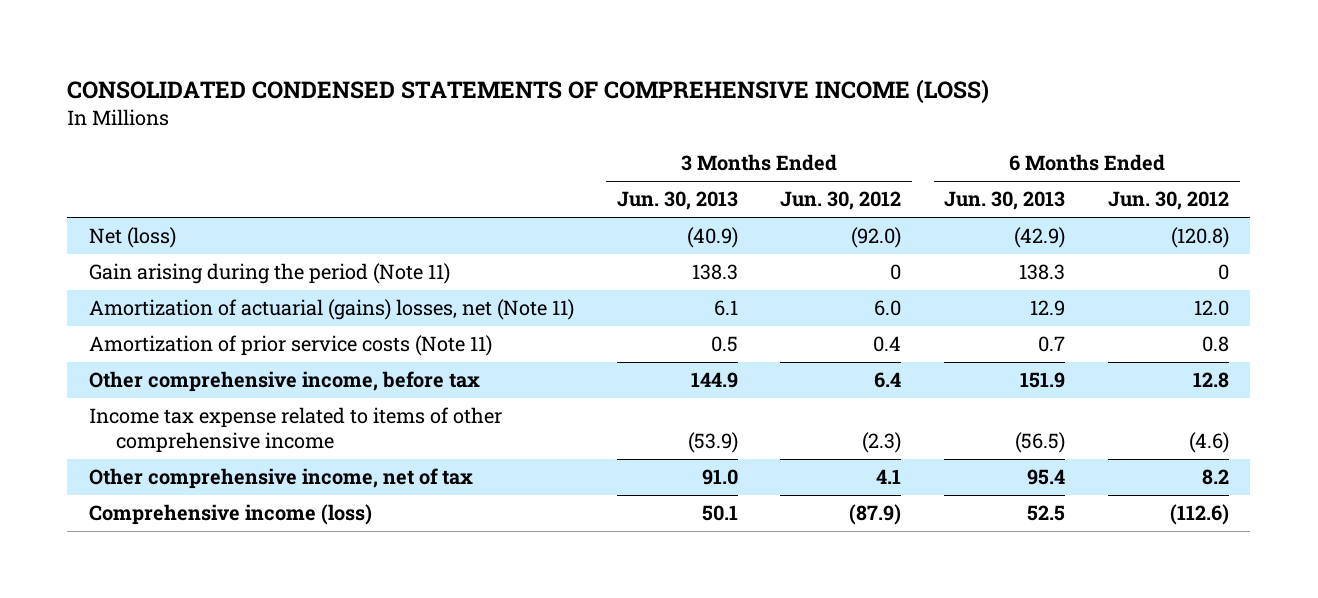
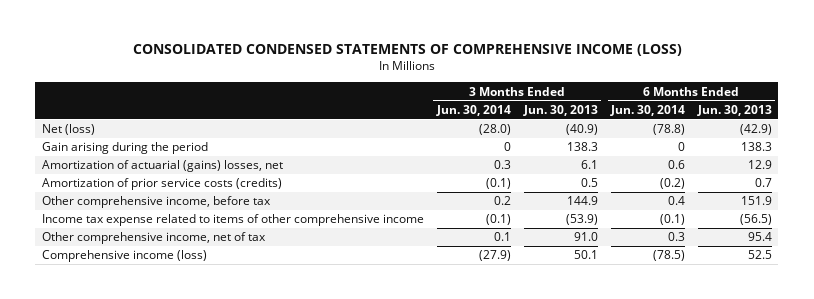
[780,191,902,211] Jun. 30, 2012 -> none
[1108,191,1230,211] Jun. 30, 2012 -> none
none -> [435,104,511,116] Jun. 30, 2014
none -> [609,104,685,116] Jun. 30, 2014
[88,263,450,285] Gain arising during the period (Note 11) -> [41,142,208,155] Gain arising during the period
[88,299,574,321] Amortization of actuarial (gains) losses, net (Note 11) -> [41,160,283,173] Amortization of actuarial (gains) losses, net
[88,335,492,357] Amortization of prior service costs (Note 11) -> [41,178,282,191] Amortization of prior service costs (credits)

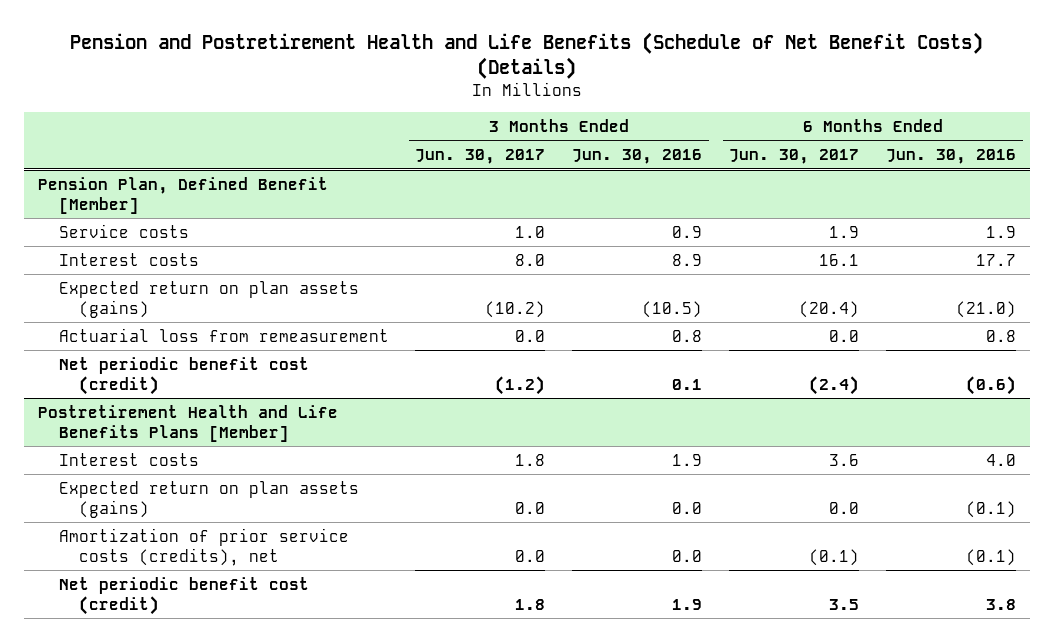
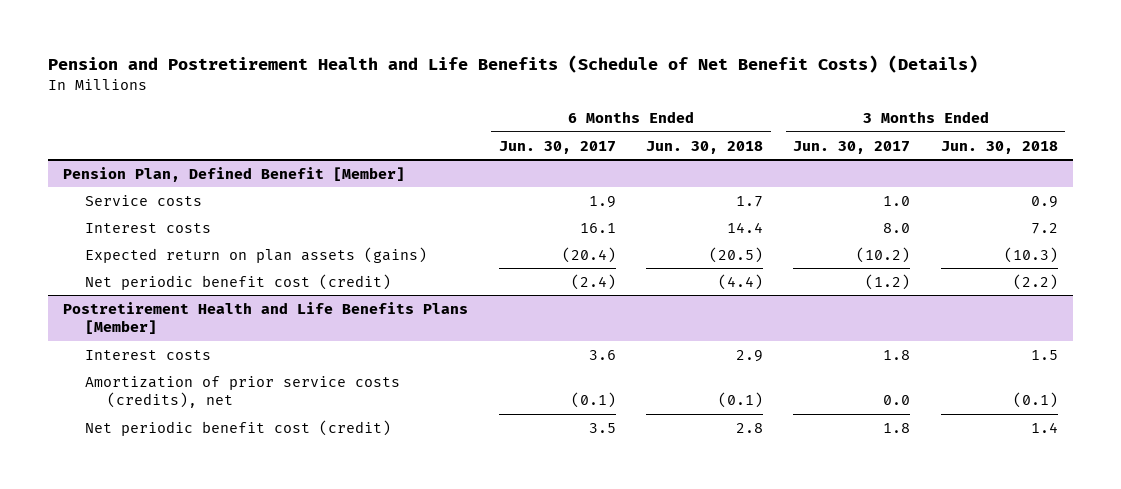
[572,149,703,165] Jun. 30, 2016 -> none
[886,149,1017,165] Jun. 30, 2016 -> none
none -> [645,140,763,154] Jun. 30, 2018
none -> [940,140,1058,154] Jun. 30, 2018
[58,327,389,342] Actuarial loss from remeasurement -> none
[58,480,359,518] Expected return on plan assets (gains) -> none

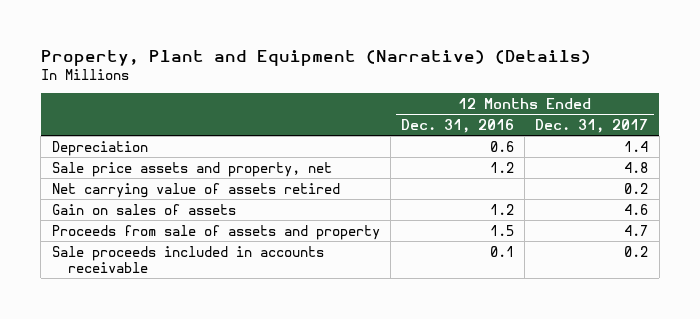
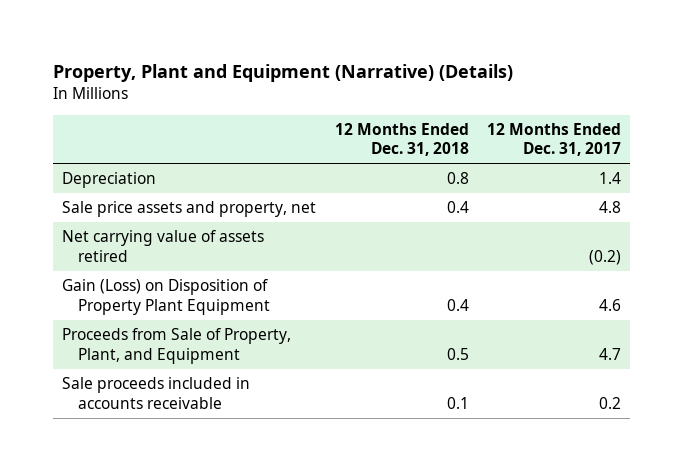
[400,118,514,133] Dec. 31, 2016 -> none
none -> [334,122,469,157] 12 Months Ended Dec. 31, 2018
[624,182,649,194] 0.2 -> [588,249,621,265] (0.2)
[51,203,236,215] Gain on sales of assets -> [62,279,271,315] Gain (Loss) on Disposition of Property Plant Equipment
[51,224,380,240] Proceeds from sale of assets and property -> [62,328,292,364] Proceeds from Sale of Property, Plant, and Equipment

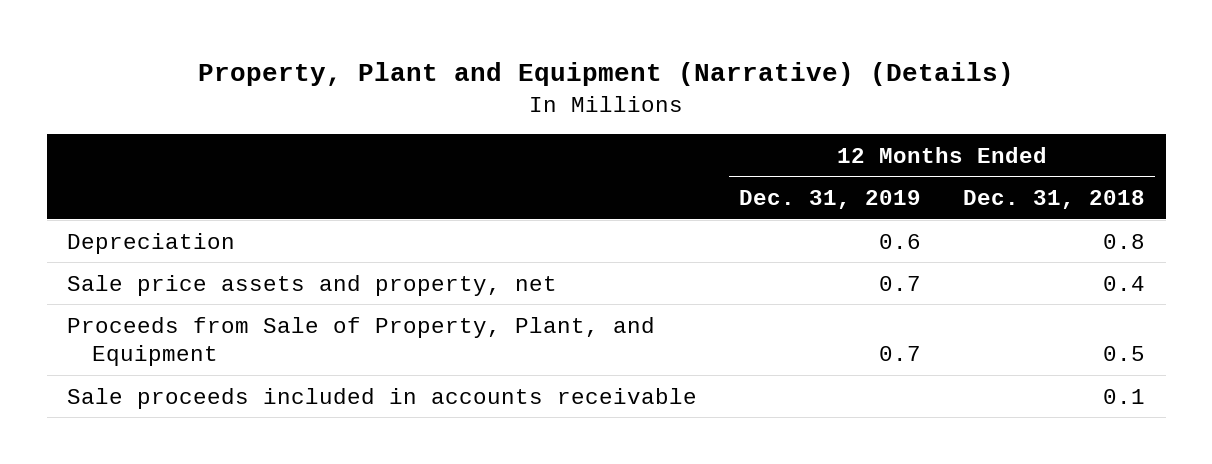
[486,122,621,157] 12 Months Ended Dec. 31, 2017 -> none
none -> [739,189,922,209] Dec. 31, 2019
[62,230,265,262] Net carrying value of assets retired -> none
[62,279,271,315] Gain (Loss) on Disposition of Property Plant Equipment -> none

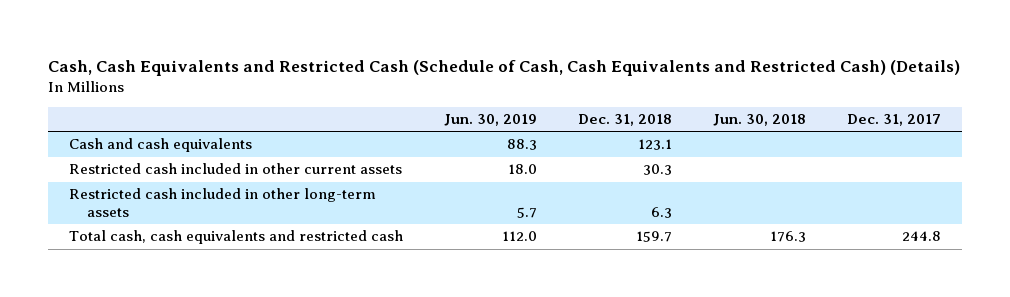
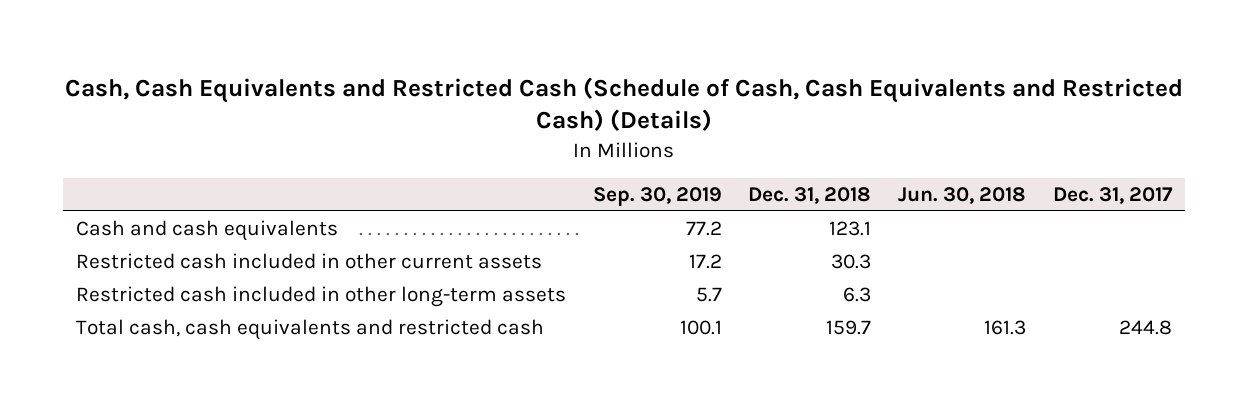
[443,114,537,127] Jun. 30, 2019 -> none
none -> [592,186,722,206] Sep. 30, 2019
[770,231,807,243] 176.3 -> [984,319,1027,335] 161.3

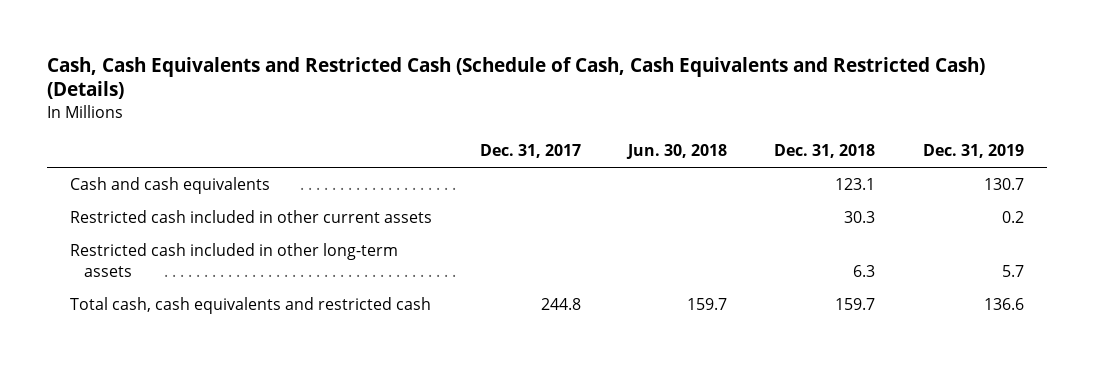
[592,186,722,206] Sep. 30, 2019 -> none
none -> [922,144,1024,159] Dec. 31, 2019
[984,319,1027,335] 161.3 -> [686,298,727,311] 159.7

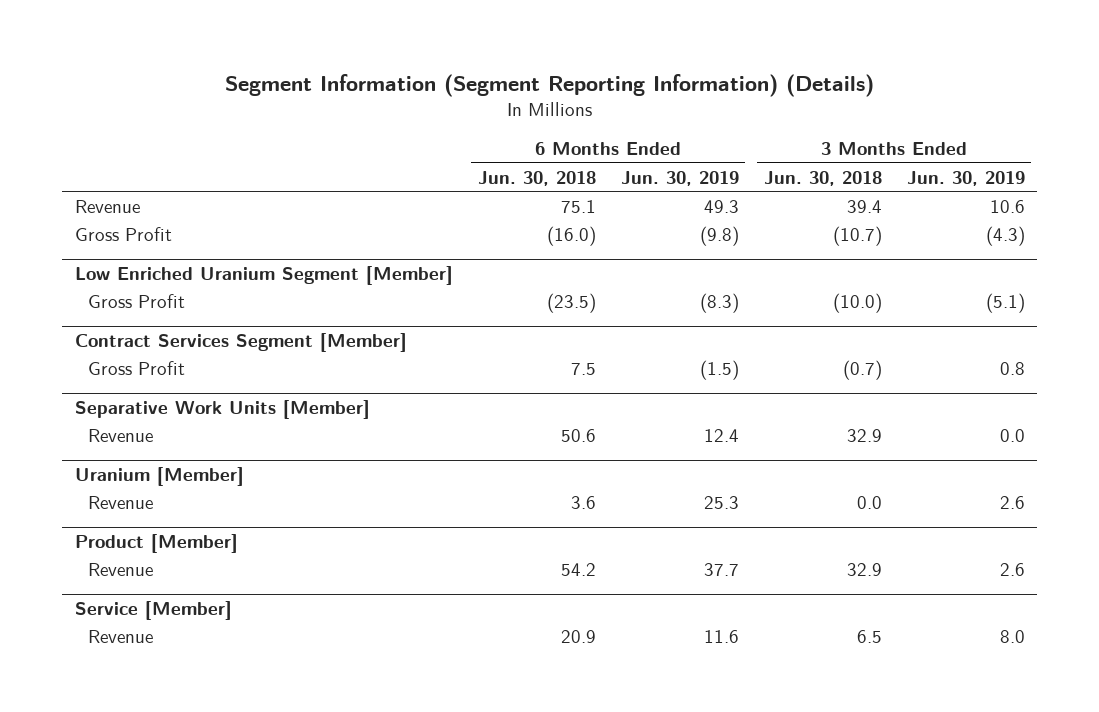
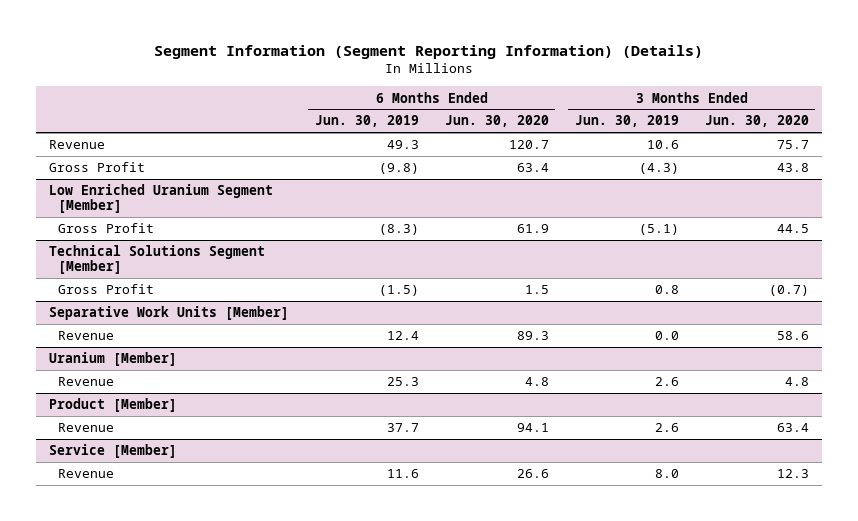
[477,170,596,186] Jun. 30, 2018 -> none
[763,170,882,186] Jun. 30, 2018 -> none
none -> [444,115,549,128] Jun. 30, 2020
none -> [704,115,809,128] Jun. 30, 2020
[74,332,407,352] Contract Services Segment [Member] -> [48,245,265,275] Technical Solutions Segment [Member]

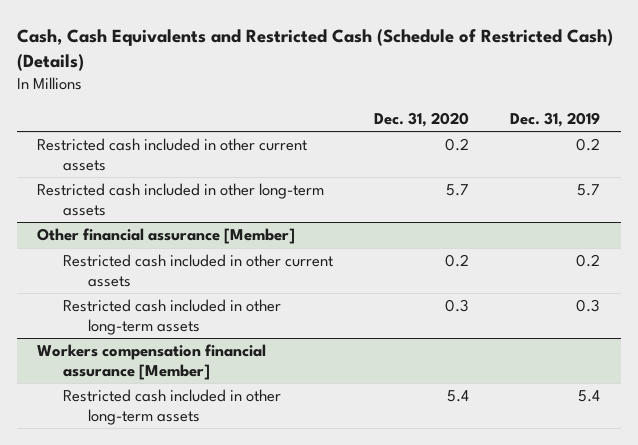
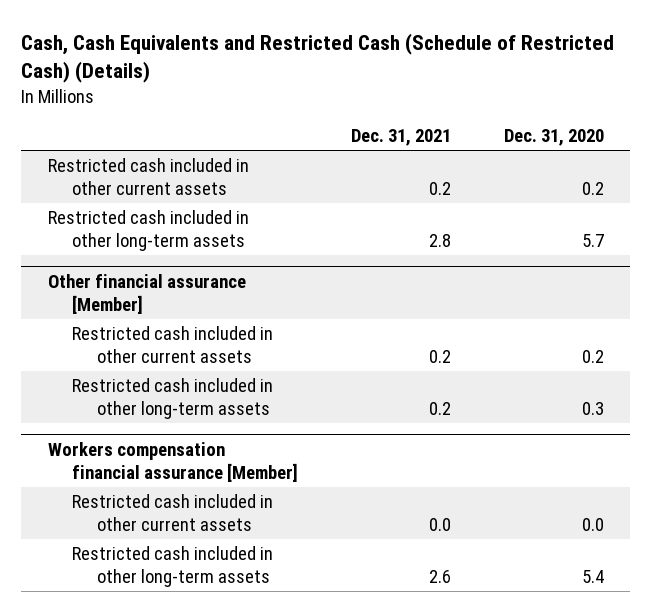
[510,111,601,127] Dec. 31, 2019 -> none
none -> [351,129,452,147] Dec. 31, 2021
none -> [72,493,274,532] Restricted cash included in other current assets

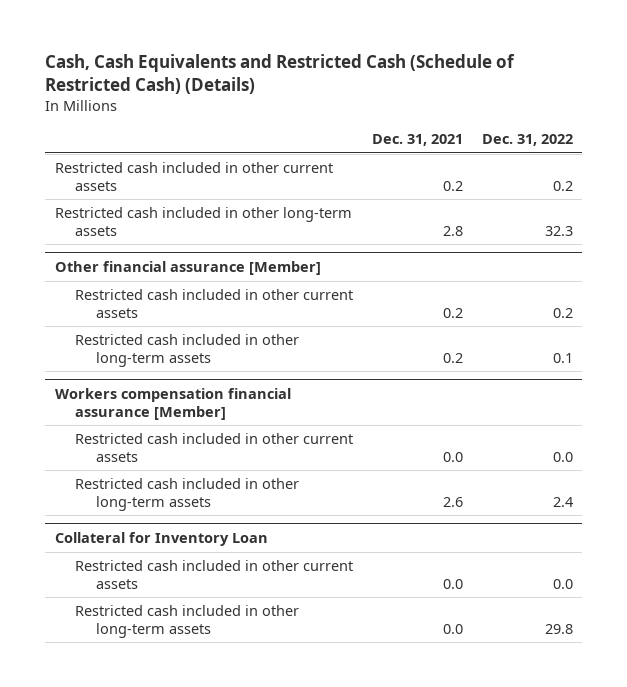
[503,129,604,147] Dec. 31, 2020 -> none
none -> [481,134,573,147] Dec. 31, 2022
none -> [54,532,268,547] Collateral for Inventory Loan
none -> [75,560,354,589] Restricted cash included in other current assets
none -> [75,605,300,638] Restricted cash included in other long-term assets

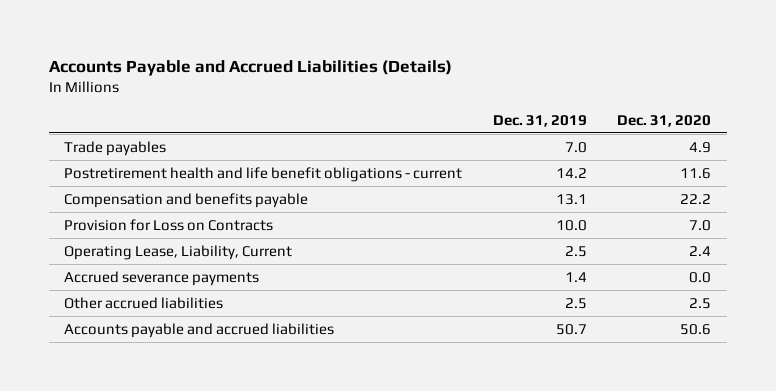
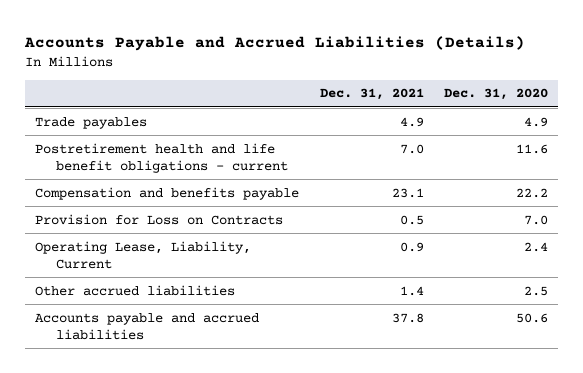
[492,114,587,127] Dec. 31, 2019 -> none
none -> [319,88,424,101] Dec. 31, 2021
[64,270,260,286] Accrued severance payments -> none

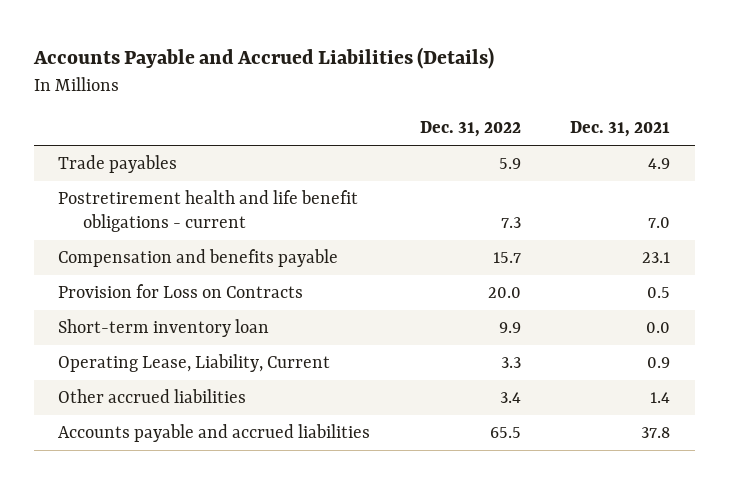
[443,88,548,101] Dec. 31, 2020 -> none
none -> [419,121,521,138] Dec. 31, 2022
none -> [58,319,270,338] Short-term inventory loan

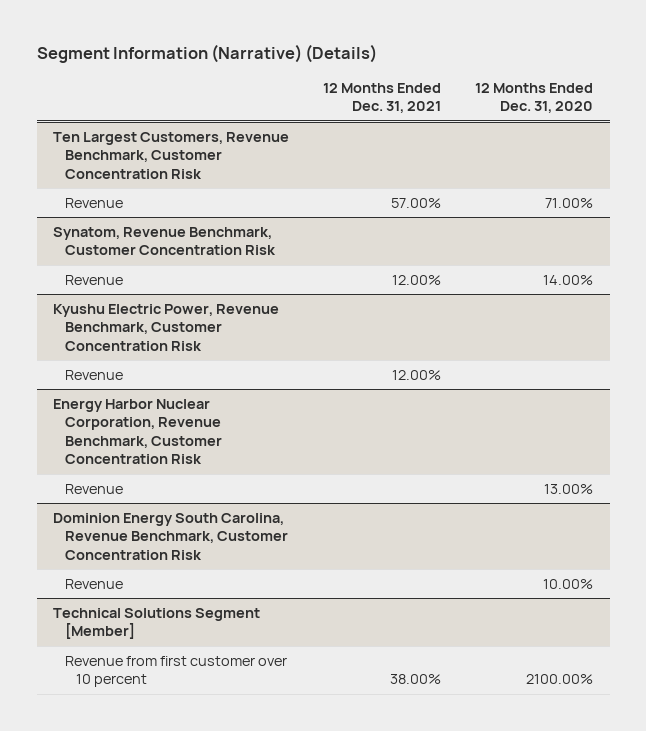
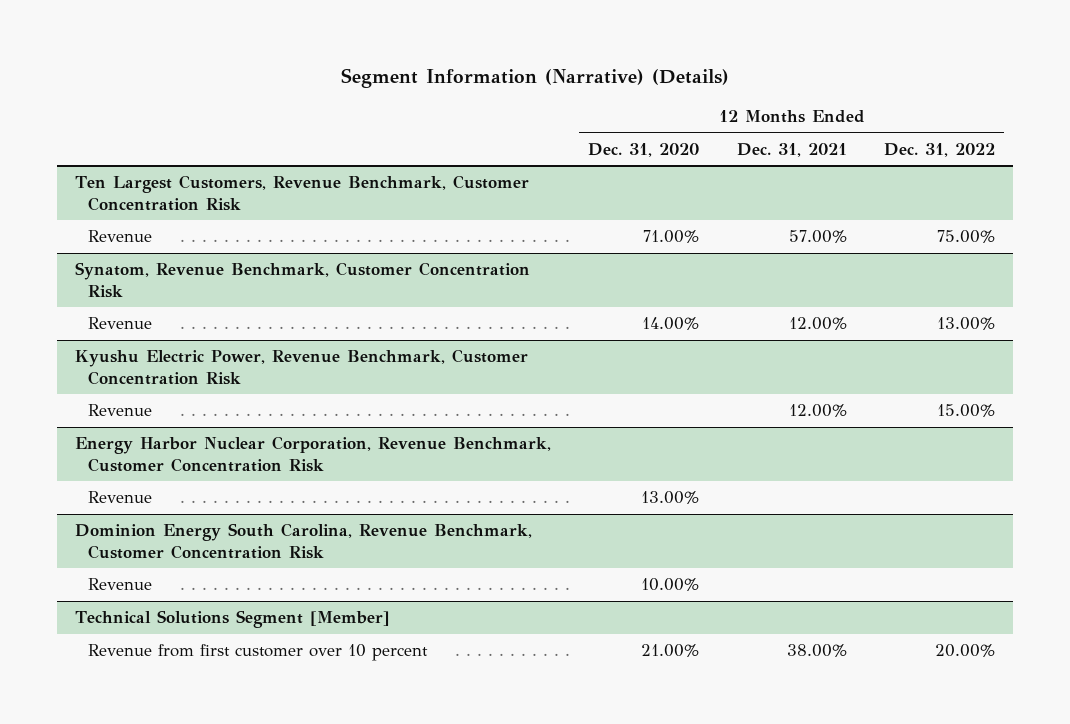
none -> [883,142,995,157] Dec. 31, 2022
[525,674,593,685] 2100.00% -> [641,644,700,658] 21.00%

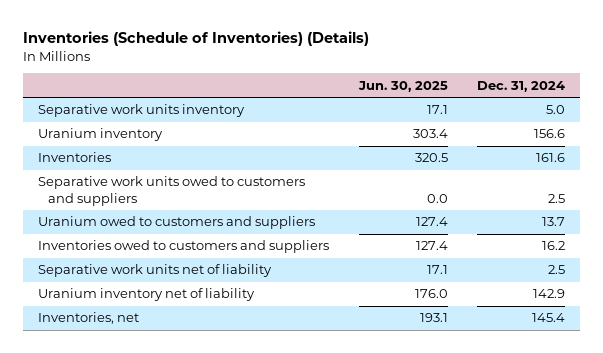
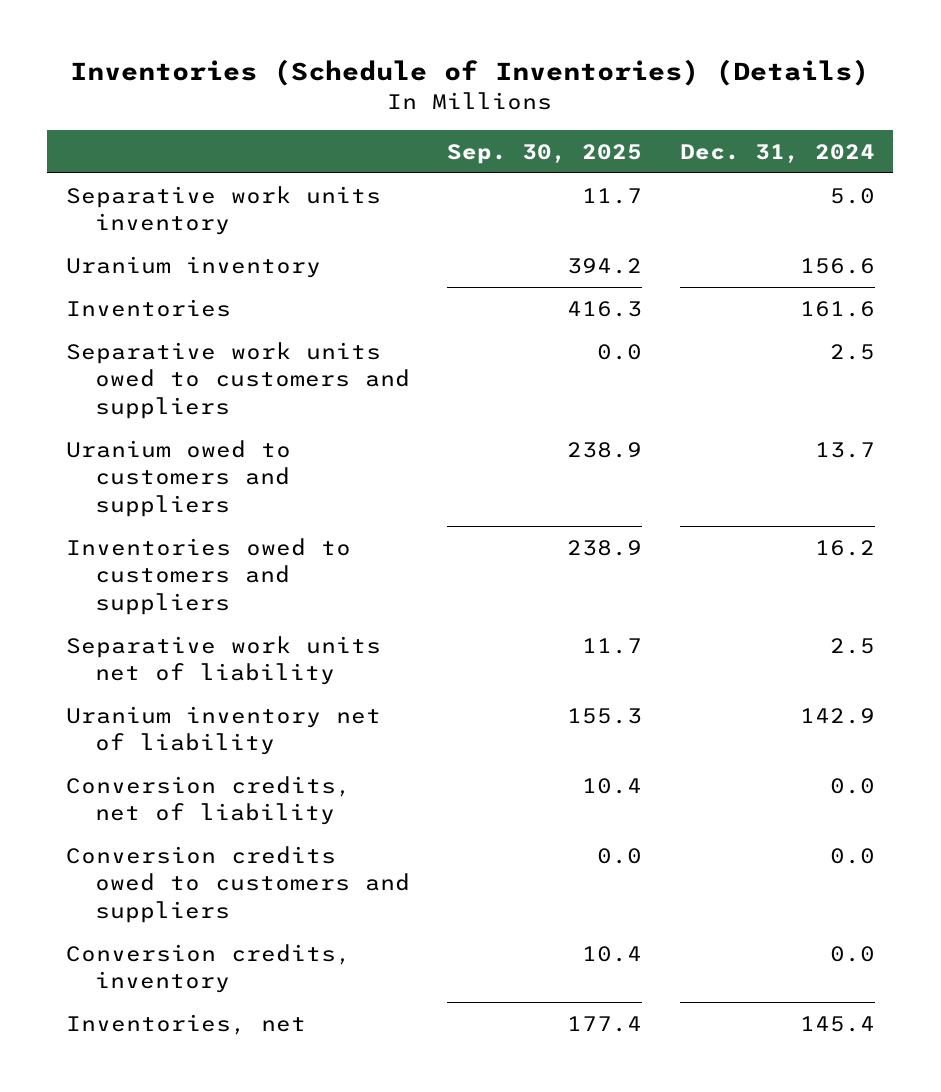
[357,80,448,92] Jun. 30, 2025 -> none
none -> [447,144,643,165] Sep. 30, 2025
none -> [66,775,352,826] Conversion credits, net of liability
none -> [66,845,411,923] Conversion credits owed to customers and suppliers
none -> [66,943,352,994] Conversion credits, inventory

